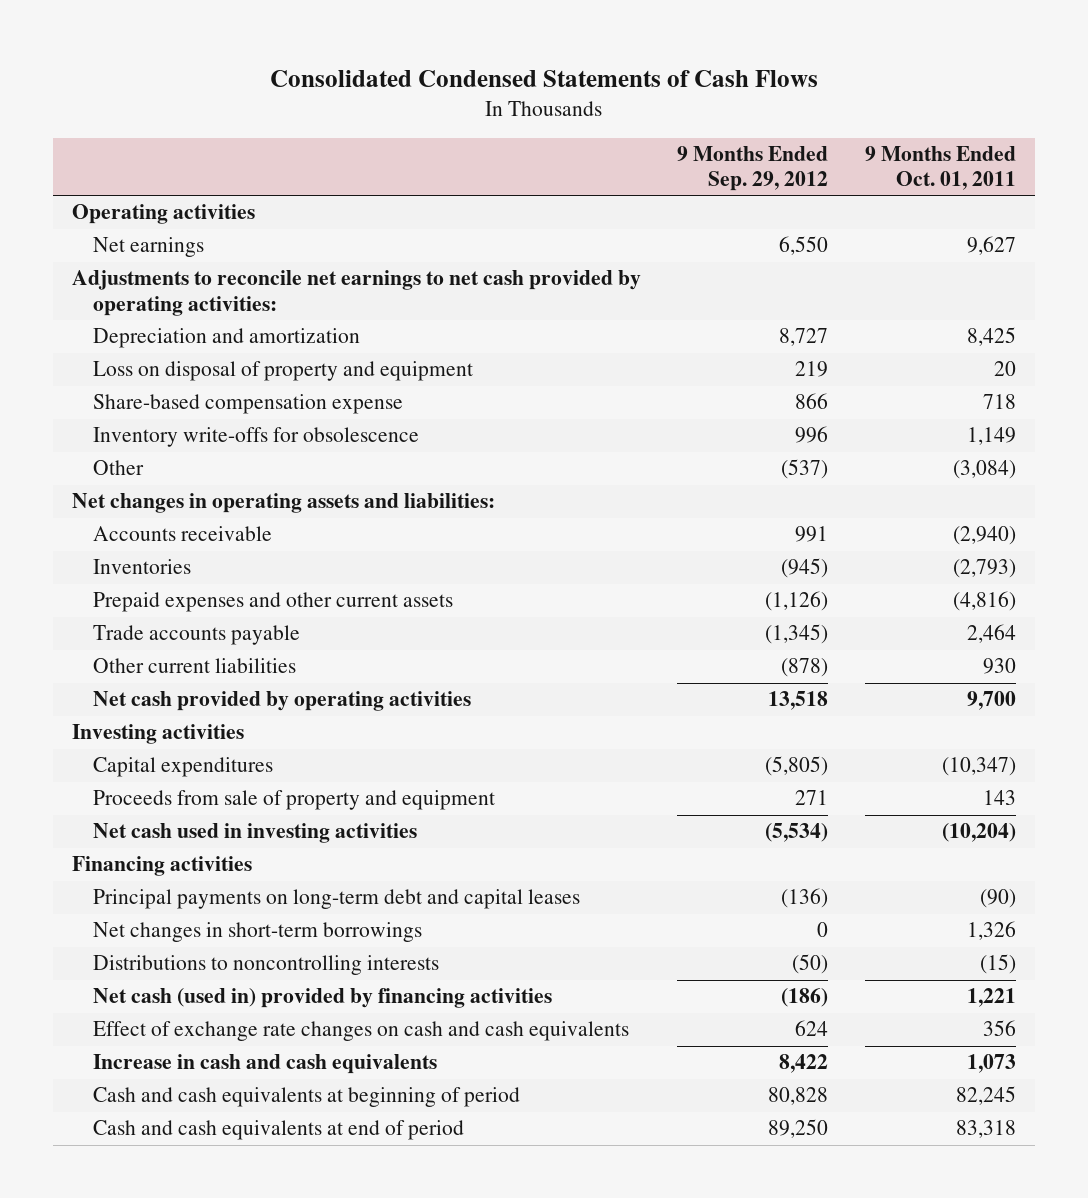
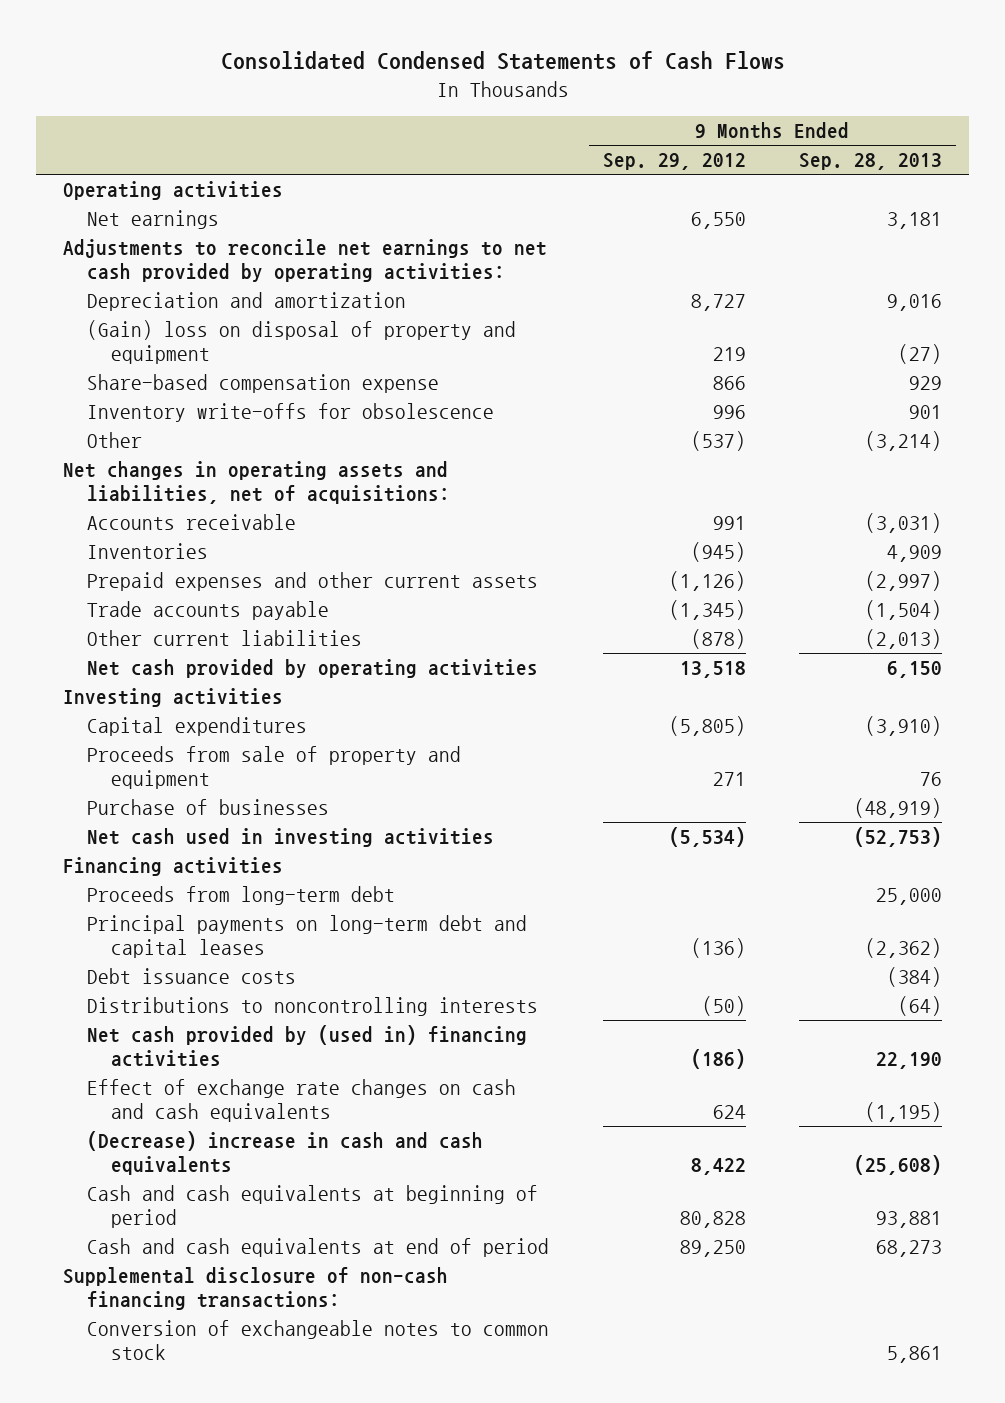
[865,146,1017,191] 9 Months Ended Oct. 01, 2011 -> none
none -> [799,153,943,171] Sep. 28, 2013
[92,361,473,382] Loss on disposal of property and equipment -> [86,320,516,364] (Gain) loss on disposal of property and equipment
[71,493,495,514] Net changes in operating assets and liabilities: -> [62,461,450,504] Net changes in operating assets and liabilities, net of acquisitions:
none -> [86,799,329,816] Purchase of businesses
none -> [86,886,395,906] Proceeds from long-term debt
[92,922,422,943] Net changes in short-term borrowings -> none
none -> [86,968,296,985] Debt issuance costs
[92,988,552,1009] Net cash (used in) provided by financing activities -> [86,1025,527,1067] Net cash provided by (used in) financing activities
[92,1054,437,1075] Increase in cash and cash equivalents -> [86,1131,483,1175] (Decrease) increase in cash and cash equivalents
none -> [62,1267,448,1310] Supplemental disclosure of non-cash financing transactions:
none -> [86,1320,549,1360] Conversion of exchangeable notes to common stock

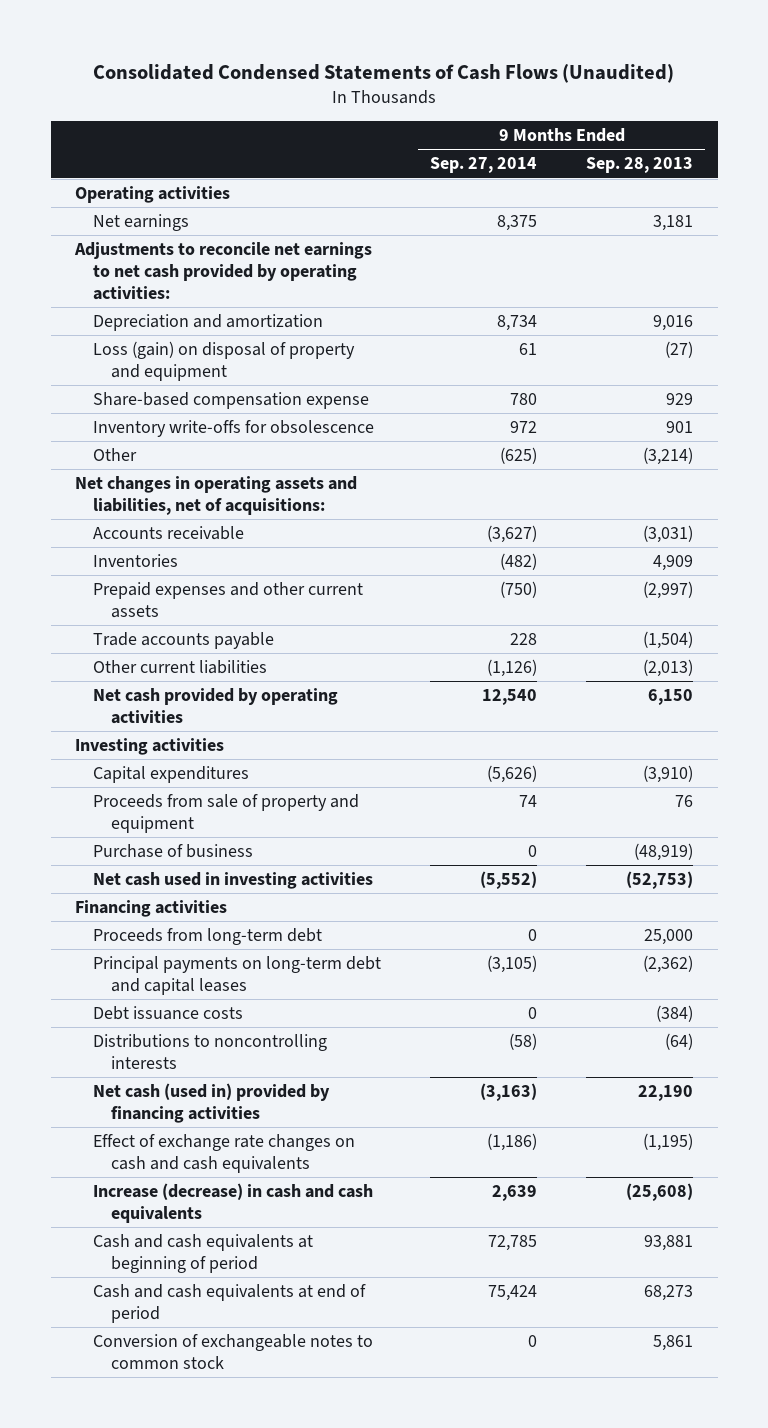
[220,50,785,70] Consolidated Condensed Statements of Cash Flows -> [93,63,675,83] Consolidated Condensed Statements of Cash Flows (Unaudited)
[602,153,746,171] Sep. 29, 2012 -> none
none -> [430,157,538,174] Sep. 27, 2014
[86,320,516,364] (Gain) loss on disposal of property and equipment -> [93,341,356,382] Loss (gain) on disposal of property and equipment
[86,799,329,816] Purchase of businesses -> [93,844,254,859] Purchase of business
[86,1025,527,1067] Net cash provided by (used in) financing activities -> [93,1083,331,1124] Net cash (used in) provided by financing activities
[86,1131,483,1175] (Decrease) increase in cash and cash equivalents -> [93,1183,374,1224] Increase (decrease) in cash and cash equivalents
[62,1267,448,1310] Supplemental disclosure of non-cash financing transactions: -> none

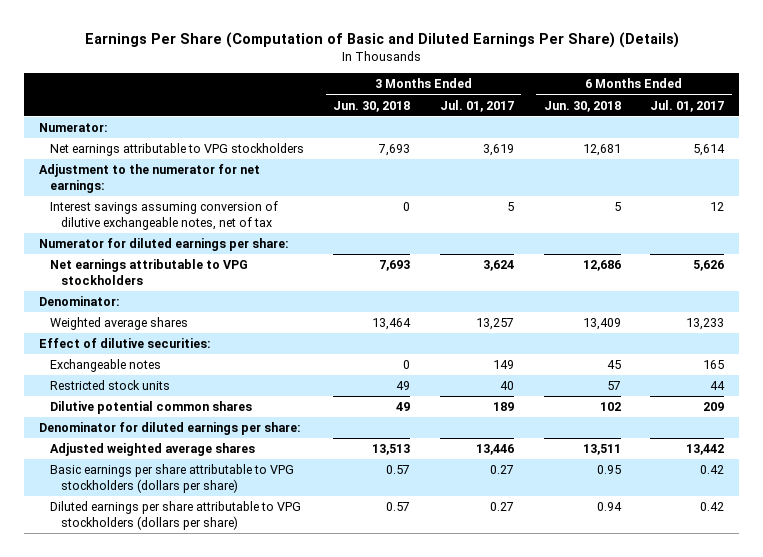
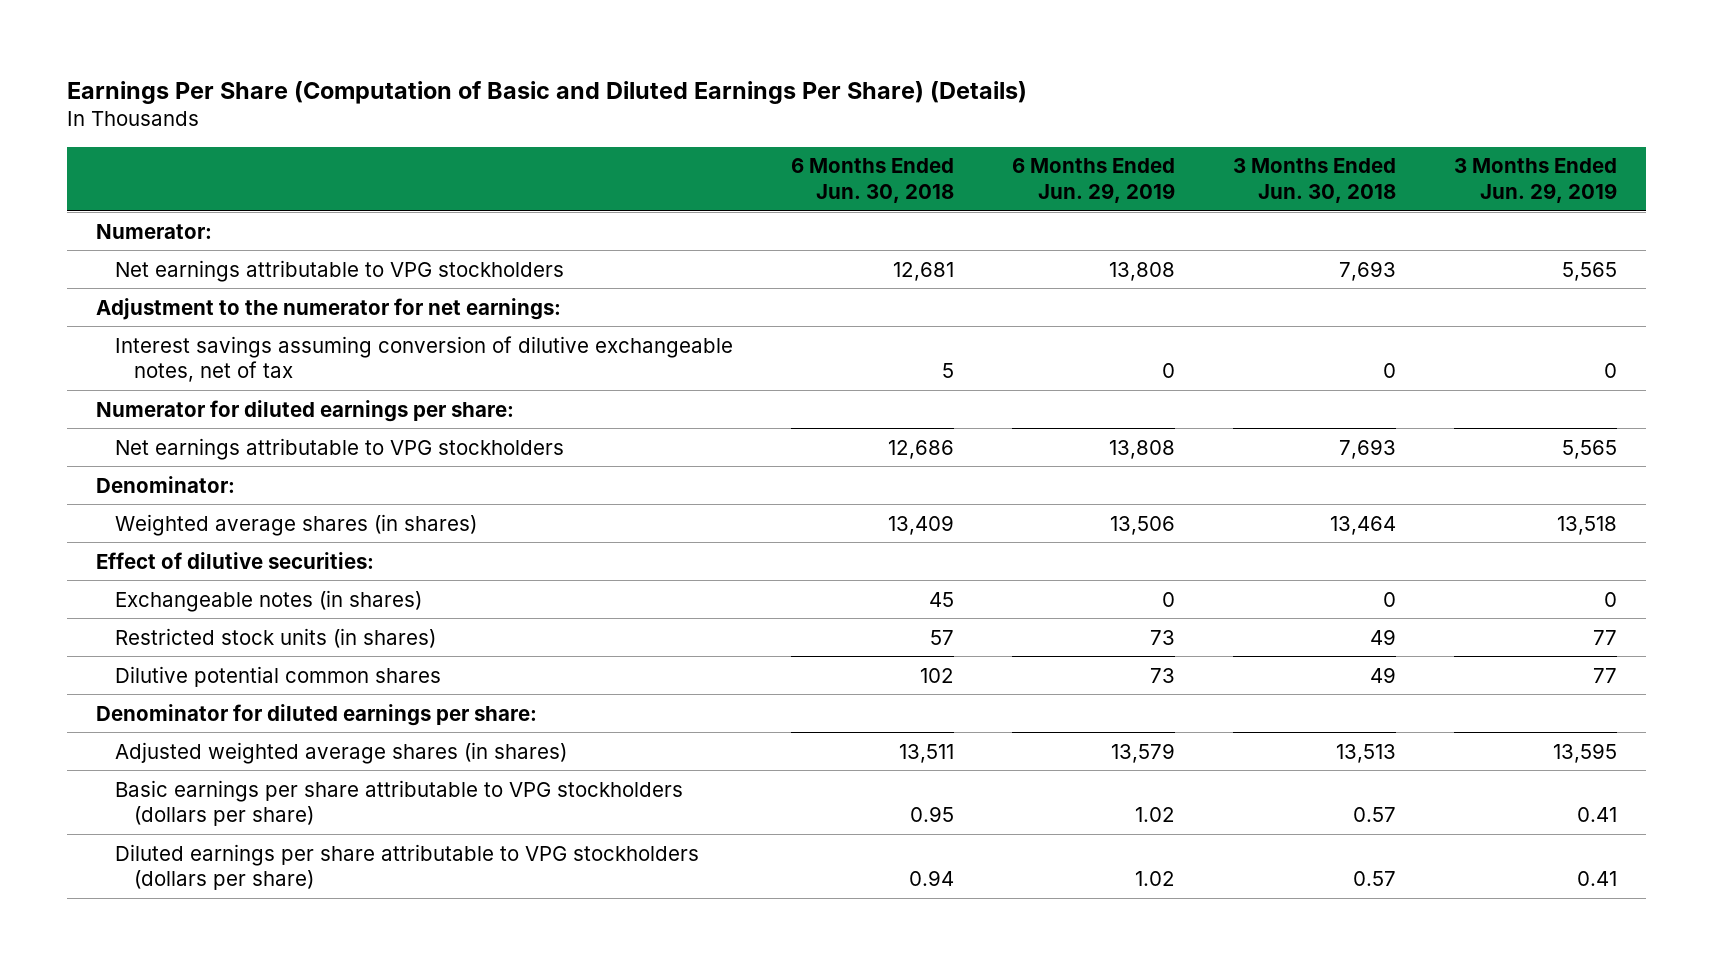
[439,99,514,112] Jul. 01, 2017 -> none
[650,99,725,112] Jul. 01, 2017 -> none
none -> [1012,158,1176,204] 6 Months Ended Jun. 29, 2019
none -> [1454,158,1618,204] 3 Months Ended Jun. 29, 2019
[49,317,188,331] Weighted average shares -> [114,513,477,536] Weighted average shares (in shares)
[49,359,161,373] Exchangeable notes -> [114,589,422,612] Exchangeable notes (in shares)
[49,380,170,391] Restricted stock units -> [114,627,436,648] Restricted stock units (in shares)
[49,443,255,457] Adjusted weighted average shares -> [114,741,567,764] Adjusted weighted average shares (in shares)

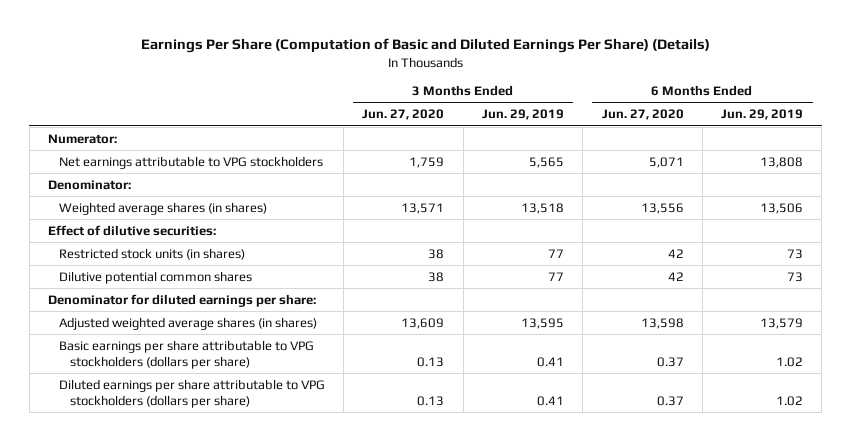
[791,158,955,204] 6 Months Ended Jun. 30, 2018 -> none
[1233,158,1397,204] 3 Months Ended Jun. 30, 2018 -> none
none -> [362,109,445,121] Jun. 27, 2020
none -> [601,109,684,121] Jun. 27, 2020
[96,297,562,320] Adjustment to the numerator for net earnings: -> none
[114,335,733,383] Interest savings assuming conversion of dilutive exchangeable notes, net of tax -> none
[96,399,515,422] Numerator for diluted earnings per share: -> none
[114,437,564,460] Net earnings attributable to VPG stockholders -> none
[114,589,422,612] Exchangeable notes (in shares) -> none

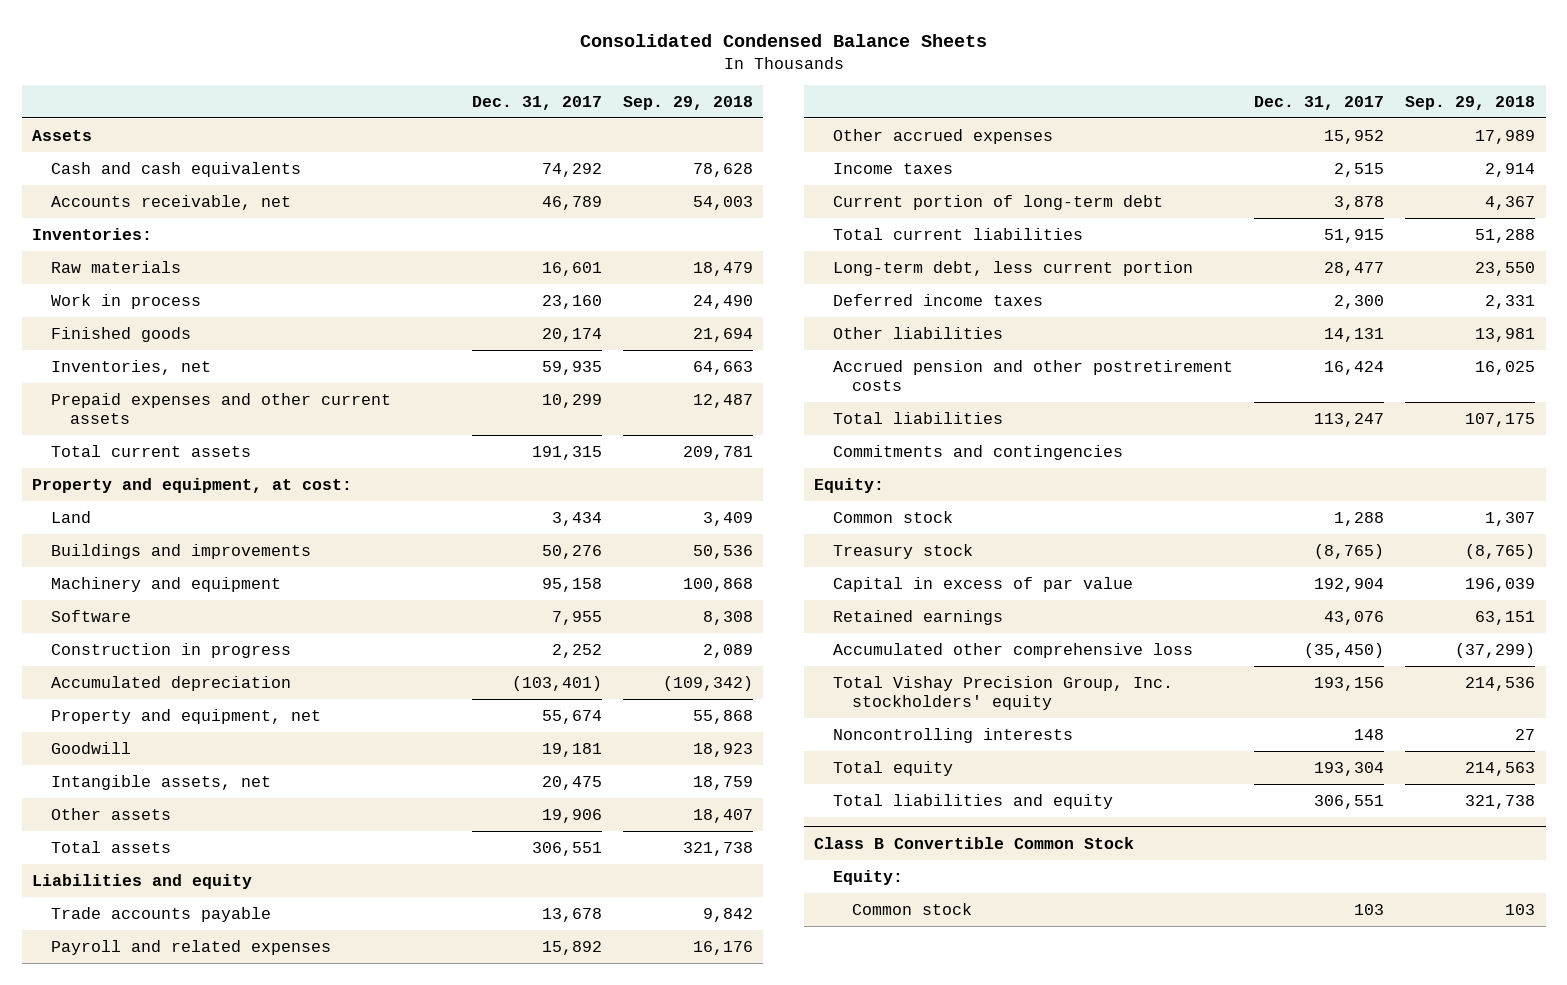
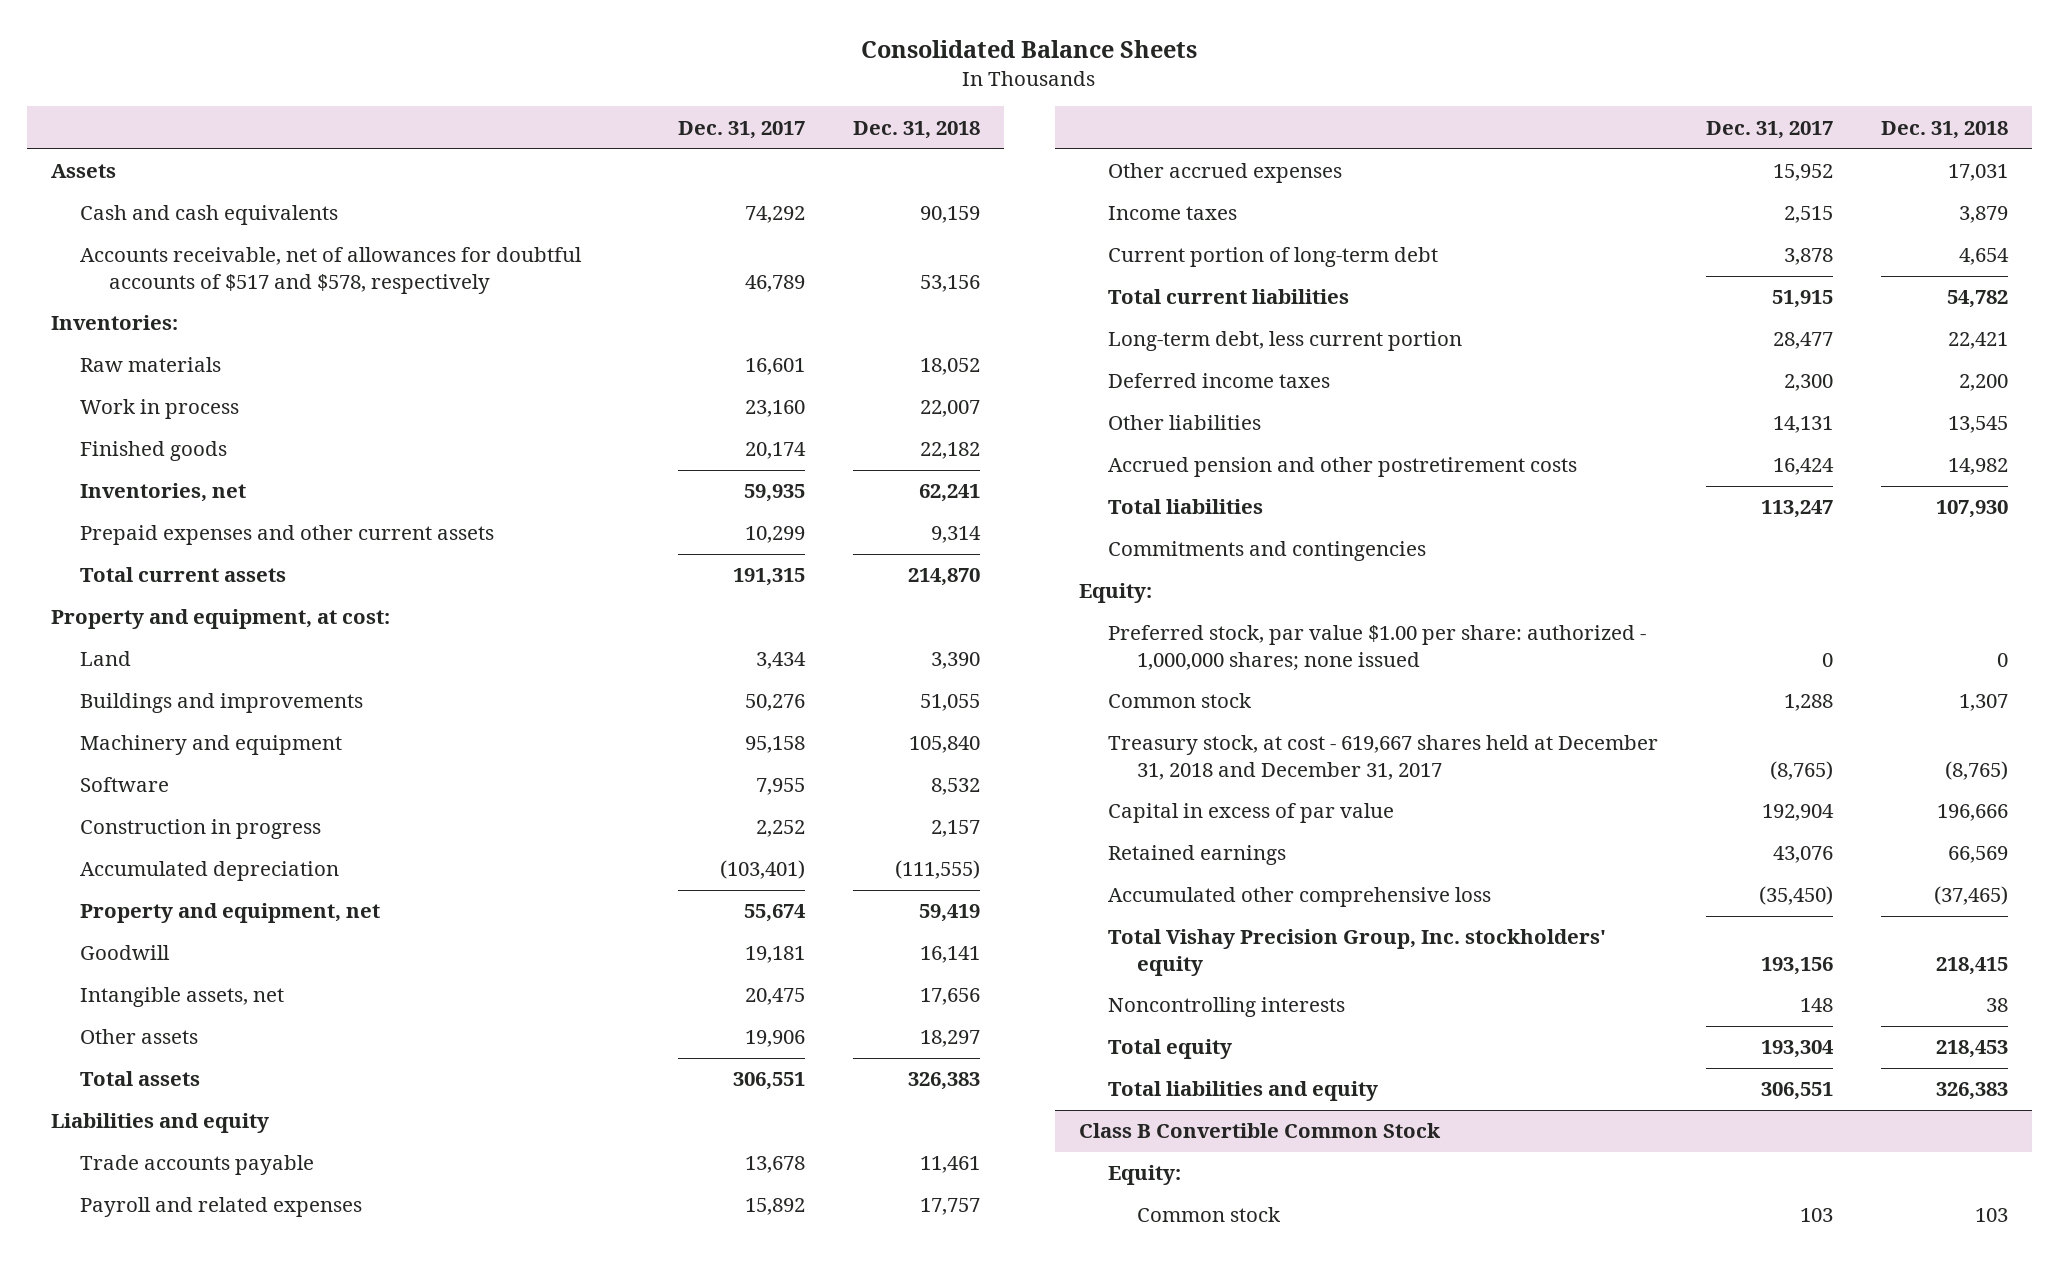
[579,33,987,47] Consolidated Condensed Balance Sheets -> [861,40,1198,59] Consolidated Balance Sheets
[622,95,753,110] Sep. 29, 2018 -> none
none -> [852,120,980,139] Dec. 31, 2018
[50,194,291,210] Accounts receivable, net -> [79,247,582,294] Accounts receivable, net of allowances for doubtful accounts of $517 and $578, respectively
none -> [1107,625,1646,671] Preferred stock, par value $1.00 per share: authorized - 1,000,000 shares; none issued
[833,543,974,559] Treasury stock -> [1107,735,1658,780] Treasury stock, at cost - 619,667 shares held at December 31, 2018 and December 31, 2017

